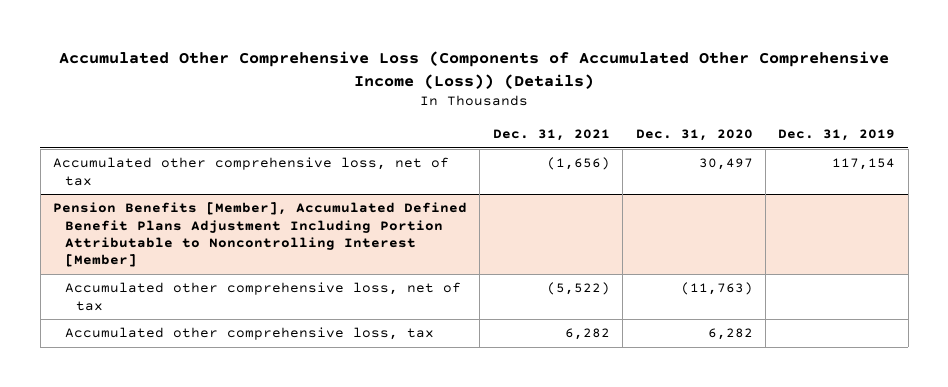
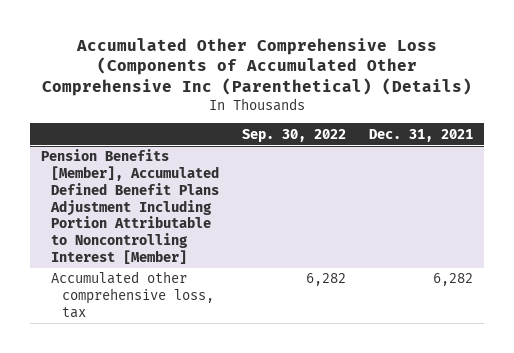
[59,50,890,89] Accumulated Other Comprehensive Loss (Components of Accumulated Other Comprehensive Income (Loss)) (Details) -> [42,37,473,97] Accumulated Other Comprehensive Loss (Components of Accumulated Other Comprehensive Inc (Parenthetical) (Details)
[635,129,753,142] Dec. 31, 2020 -> none
[778,129,896,142] Dec. 31, 2019 -> none
none -> [242,128,347,142] Sep. 30, 2022
[53,157,450,186] Accumulated other comprehensive loss, net of tax -> none
[64,282,461,311] Accumulated other comprehensive loss, net of tax -> none

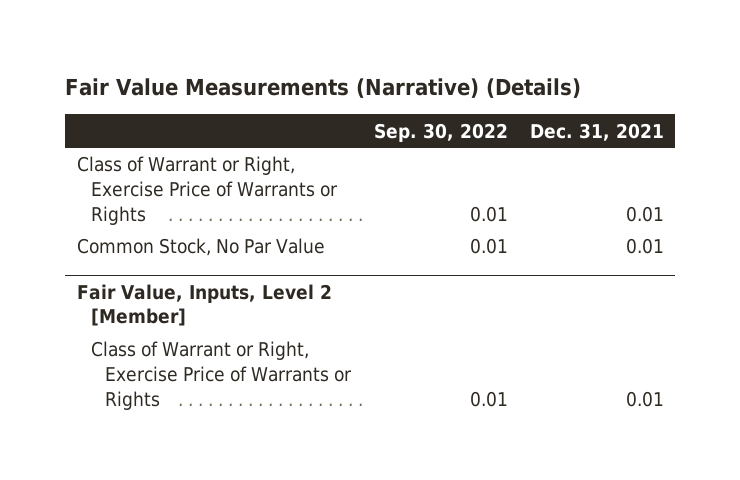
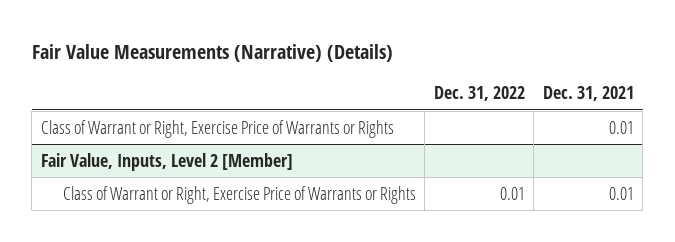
[373,122,508,142] Sep. 30, 2022 -> none
none -> [433,86,525,102] Dec. 31, 2022
[76,238,325,257] Common Stock, No Par Value -> none

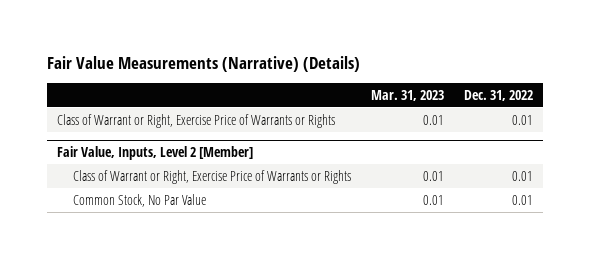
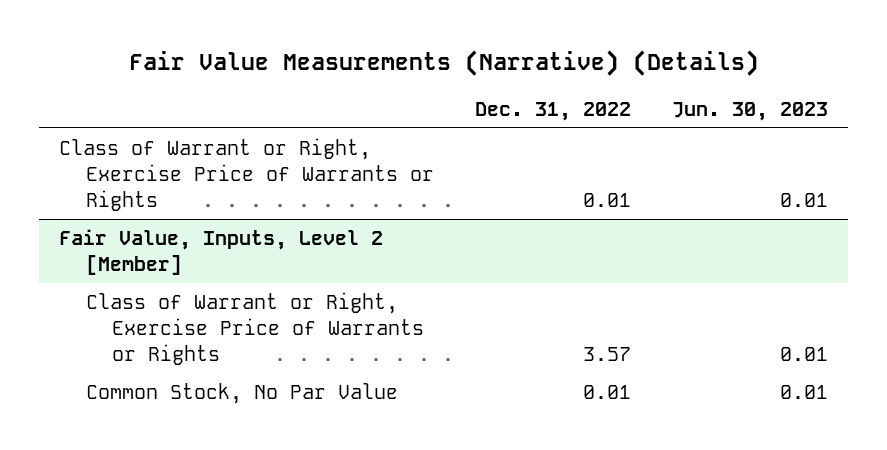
[370,89,444,101] Mar. 31, 2023 -> none
none -> [671,101,828,121] Jun. 30, 2023
[511,170,533,181] 0.01 -> [582,346,631,361] 3.57

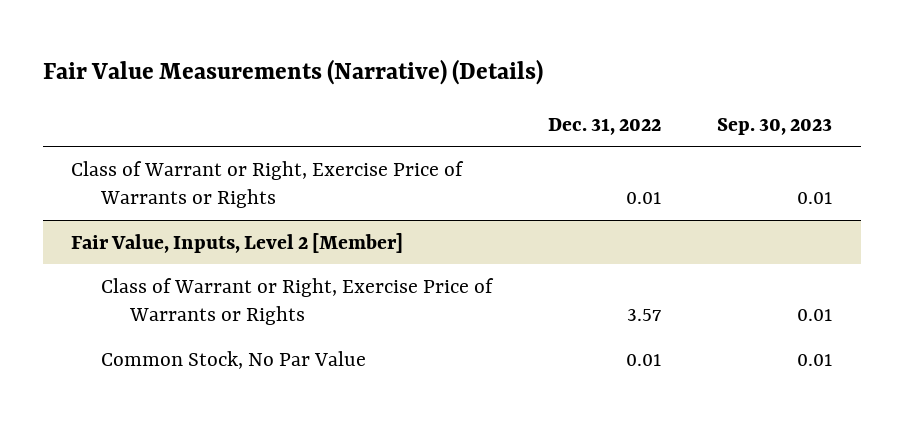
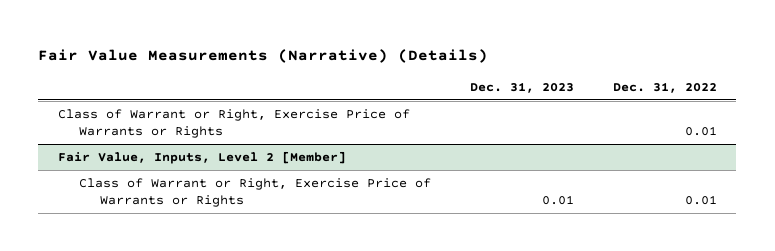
[717,118,833,136] Sep. 30, 2023 -> none
none -> [470,81,575,93] Dec. 31, 2023
[100,350,366,369] Common Stock, No Par Value -> none
[627,309,662,322] 3.57 -> [684,194,717,205] 0.01

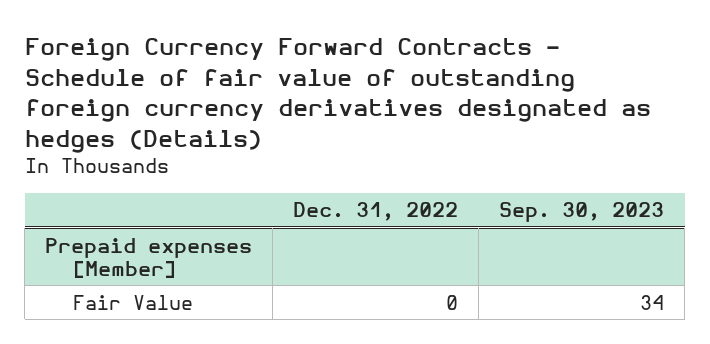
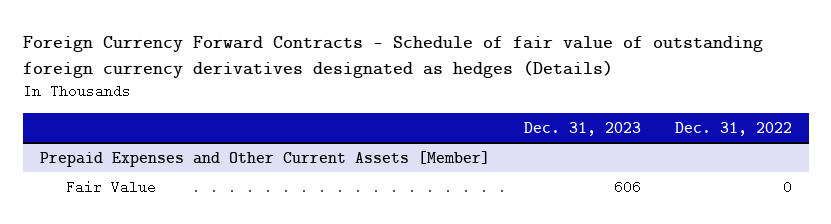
[499,202,665,223] Sep. 30, 2023 -> none
none -> [523,121,641,136] Dec. 31, 2023
[45,237,253,278] Prepaid expenses [Member] -> [39,150,490,167] Prepaid Expenses and Other Current Assets [Member]

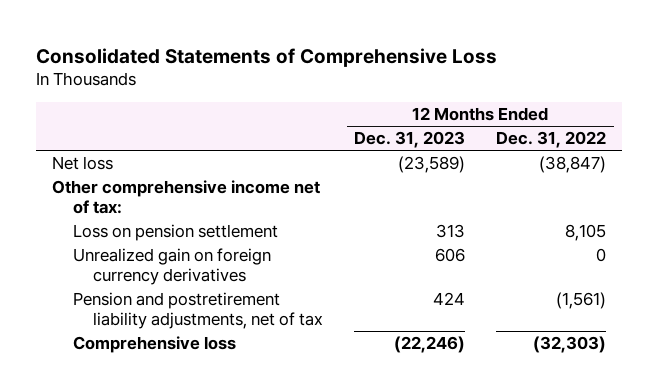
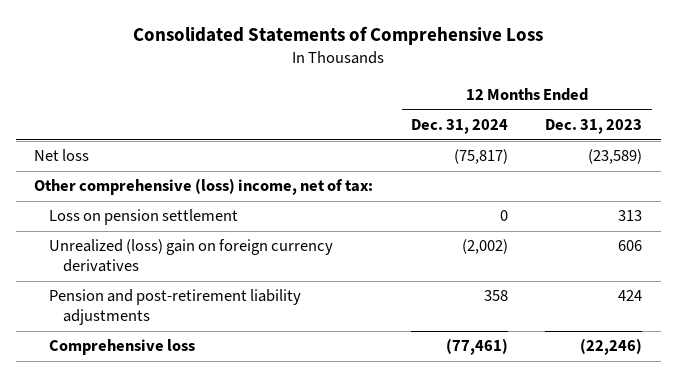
[496,131,607,149] Dec. 31, 2022 -> none
none -> [410,119,508,135] Dec. 31, 2024
[51,180,320,214] Other comprehensive income net of tax: -> [34,178,374,196] Other comprehensive (loss) income, net of tax:
[72,248,271,285] Unrealized gain on foreign currency derivatives -> [48,239,333,272] Unrealized (loss) gain on foreign currency derivatives
[72,292,324,329] Pension and postretirement liability adjustments, net of tax -> [48,289,301,325] Pension and post-retirement liability adjustments

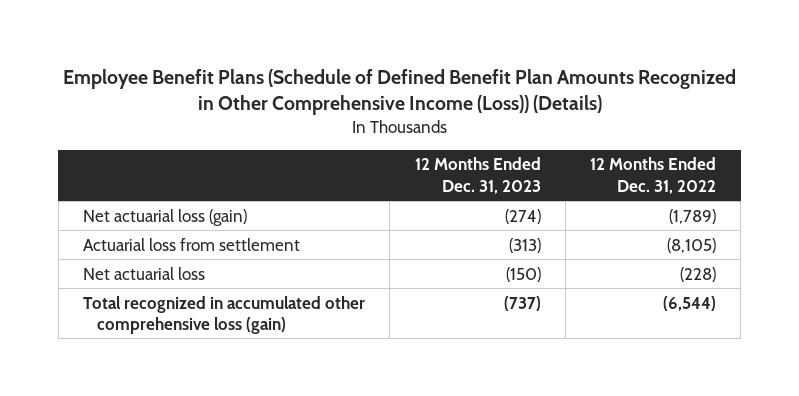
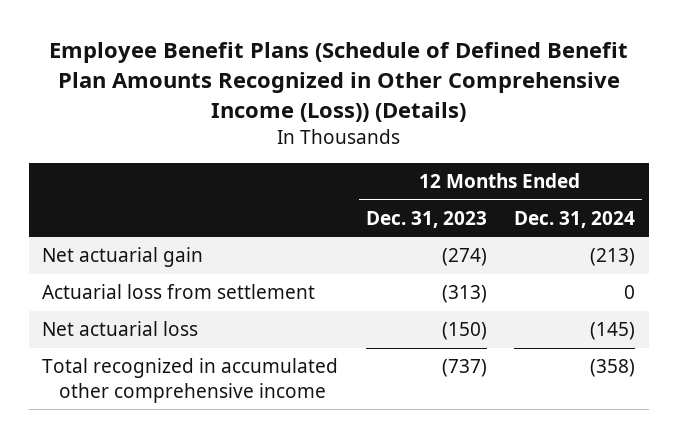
[589,157,716,194] 12 Months Ended Dec. 31, 2022 -> none
none -> [513,210,635,228] Dec. 31, 2024
[83,208,248,226] Net actuarial loss (gain) -> [42,247,204,268] Net actuarial gain
[83,295,366,334] Total recognized in accumulated other comprehensive loss (gain) -> [42,358,339,404] Total recognized in accumulated other comprehensive income

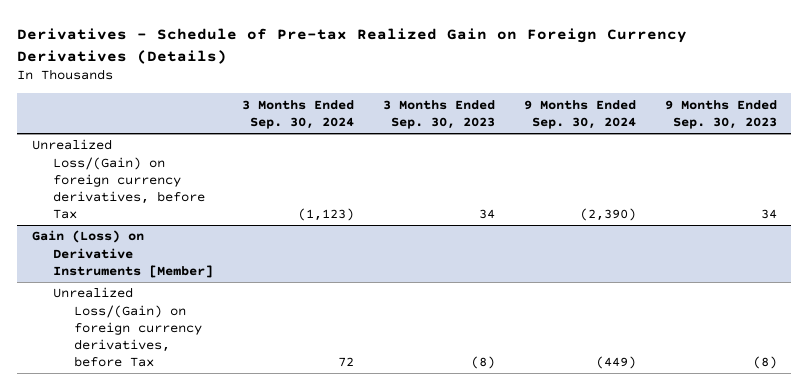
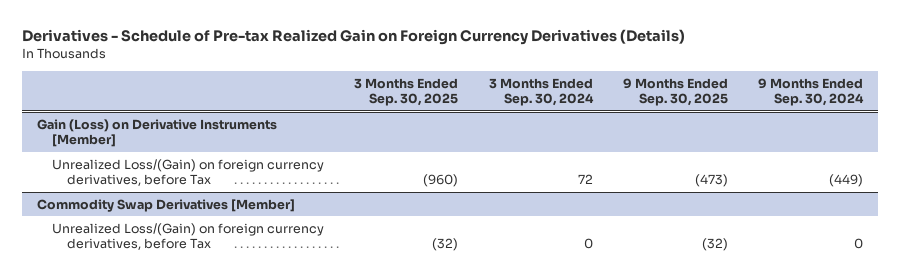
[382,99,495,129] 3 Months Ended Sep. 30, 2023 -> none
[664,99,777,129] 9 Months Ended Sep. 30, 2023 -> none
none -> [354,77,459,107] 3 Months Ended Sep. 30, 2025
none -> [622,77,728,107] 9 Months Ended Sep. 30, 2025
[31,139,206,220] Unrealized Loss/(Gain) on foreign currency derivatives, before Tax -> none
none -> [36,198,295,212] Commodity Swap Derivatives [Member]
none -> [52,222,325,251] Unrealized Loss/(Gain) on foreign currency derivatives, before Tax

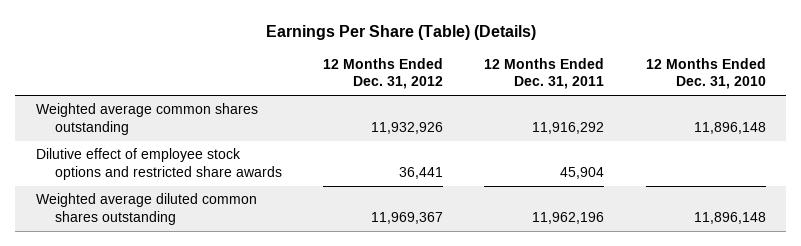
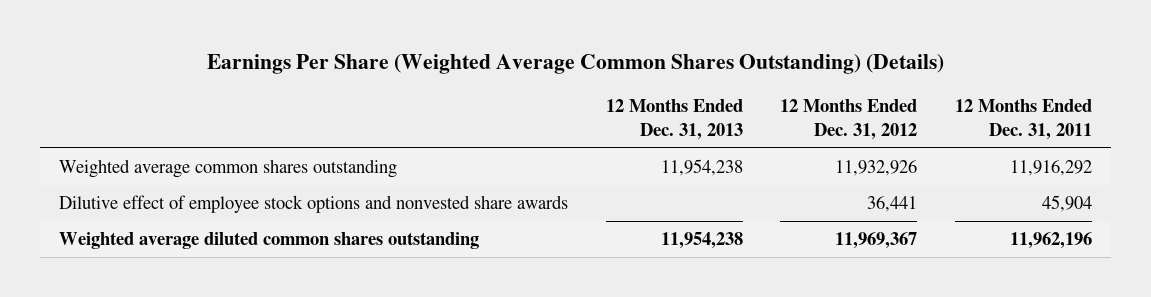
[265,24,536,40] Earnings Per Share (Table) (Details) -> [206,54,944,75] Earnings Per Share (Weighted Average Common Shares Outstanding) (Details)
[645,57,766,90] 12 Months Ended Dec. 31, 2010 -> none
none -> [605,99,743,140] 12 Months Ended Dec. 31, 2013
[35,148,283,180] Dilutive effect of employee stock options and restricted share awards -> [58,195,568,214] Dilutive effect of employee stock options and nonvested share awards

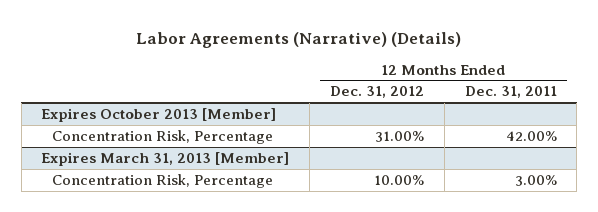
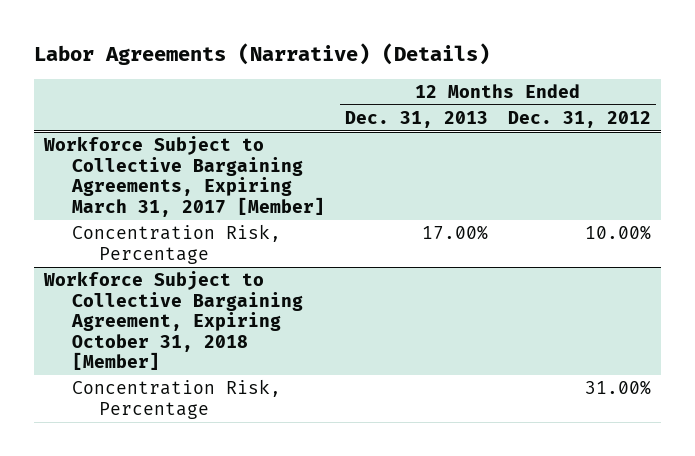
[464,86,557,99] Dec. 31, 2011 -> none
none -> [344,111,488,129] Dec. 31, 2013
[41,107,277,122] Expires October 2013 [Member] -> none
[52,129,274,144] Concentration Risk, Percentage -> none
[41,151,290,166] Expires March 31, 2013 [Member] -> none
none -> [43,136,325,217] Workforce Subject to Collective Bargaining Agreements, Expiring March 31, 2017 [Member]
none -> [43,271,303,371] Workforce Subject to Collective Bargaining Agreement, Expiring October 31, 2018 [Member]
none -> [71,379,281,419] Concentration Risk, Percentage

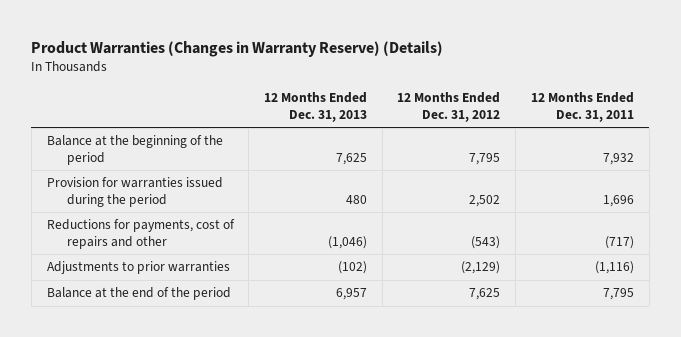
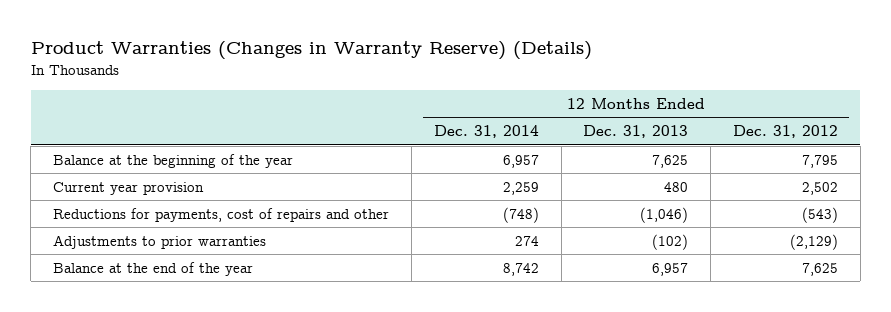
[530,92,634,123] 12 Months Ended Dec. 31, 2011 -> none
none -> [433,125,539,139] Dec. 31, 2014
[46,135,223,166] Balance at the beginning of the period -> [53,153,294,168] Balance at the beginning of the year
[46,177,223,208] Provision for warranties issued during the period -> [53,181,205,195] Current year provision
[46,287,231,301] Balance at the end of the period -> [53,261,254,276] Balance at the end of the year

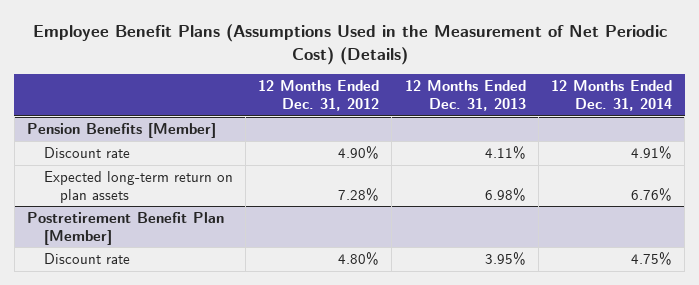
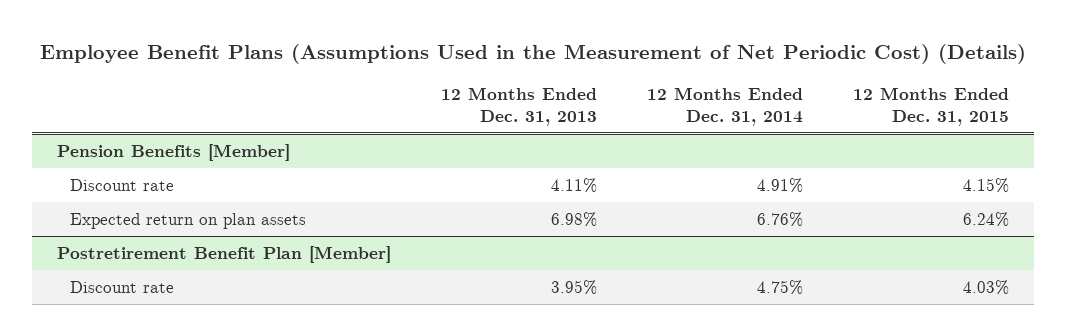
[258,80,380,112] 12 Months Ended Dec. 31, 2012 -> none
none -> [853,86,1010,126] 12 Months Ended Dec. 31, 2015
[43,170,233,203] Expected long-term return on plan assets -> [69,213,306,230] Expected return on plan assets

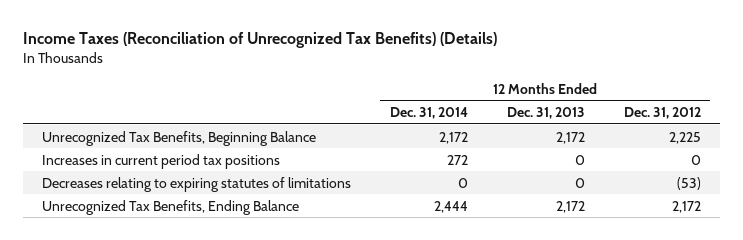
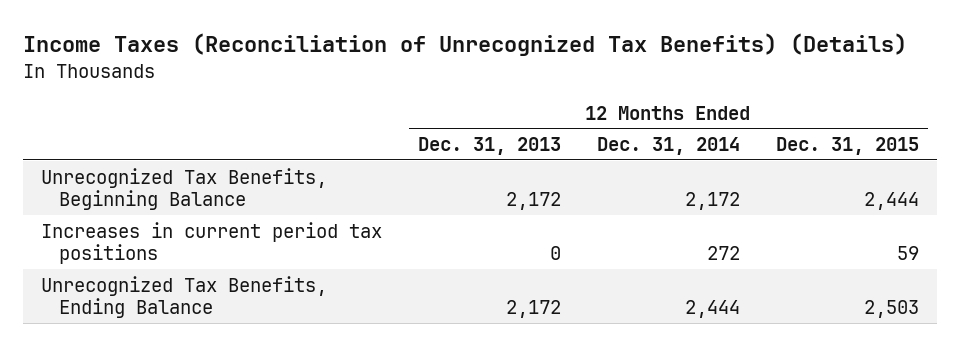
[623,107,701,120] Dec. 31, 2012 -> none
none -> [776,137,920,156] Dec. 31, 2015
[42,176,352,192] Decreases relating to expiring statutes of limitations -> none

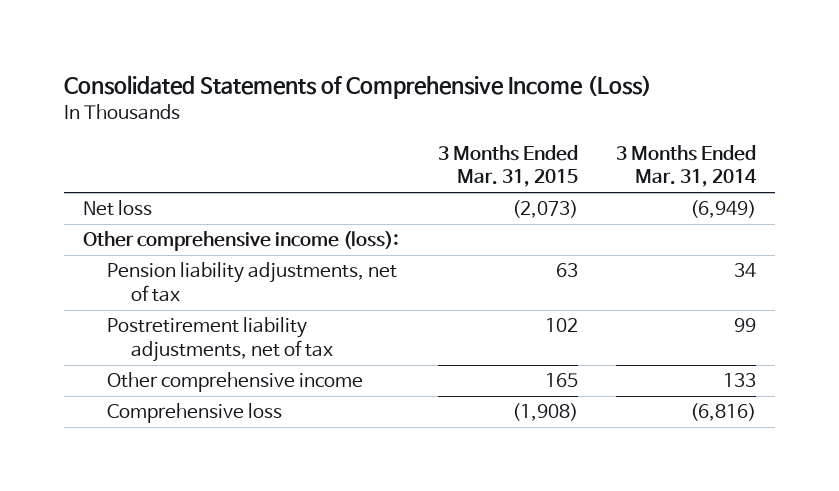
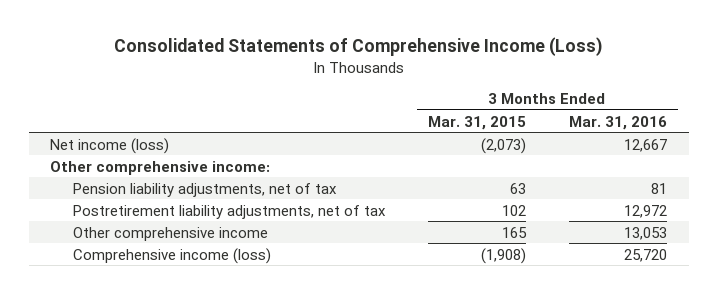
[616,144,758,188] 3 Months Ended Mar. 31, 2014 -> none
none -> [569,115,668,130] Mar. 31, 2016
[82,200,152,217] Net loss -> [50,137,170,154] Net income (loss)
[82,231,399,252] Other comprehensive income (loss): -> [50,160,271,175] Other comprehensive income:
[107,403,283,424] Comprehensive loss -> [72,247,271,264] Comprehensive income (loss)

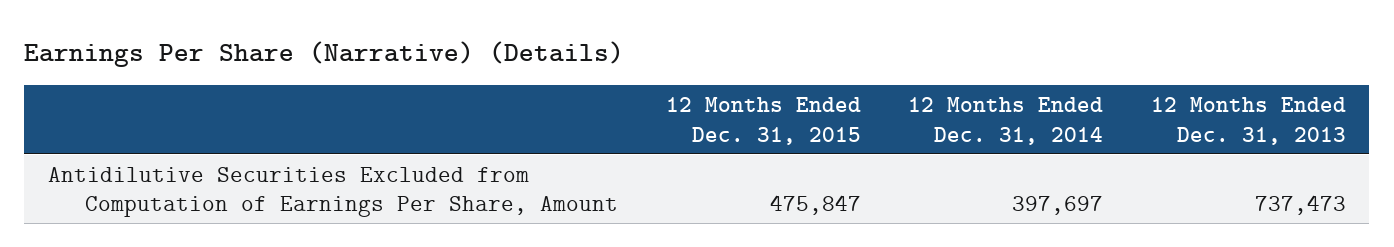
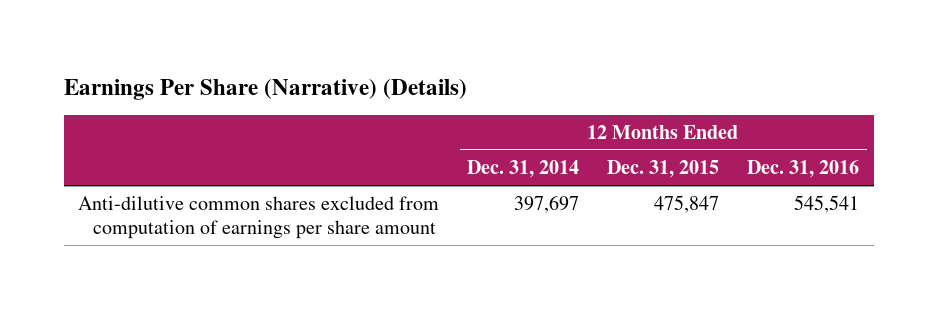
[1150,96,1346,145] 12 Months Ended Dec. 31, 2013 -> none
none -> [747,160,860,179] Dec. 31, 2016
[48,166,619,218] Antidilutive Securities Excluded from Computation of Earnings Per Share, Amount -> [77,196,439,240] Anti-dilutive common shares excluded from computation of earnings per share amount

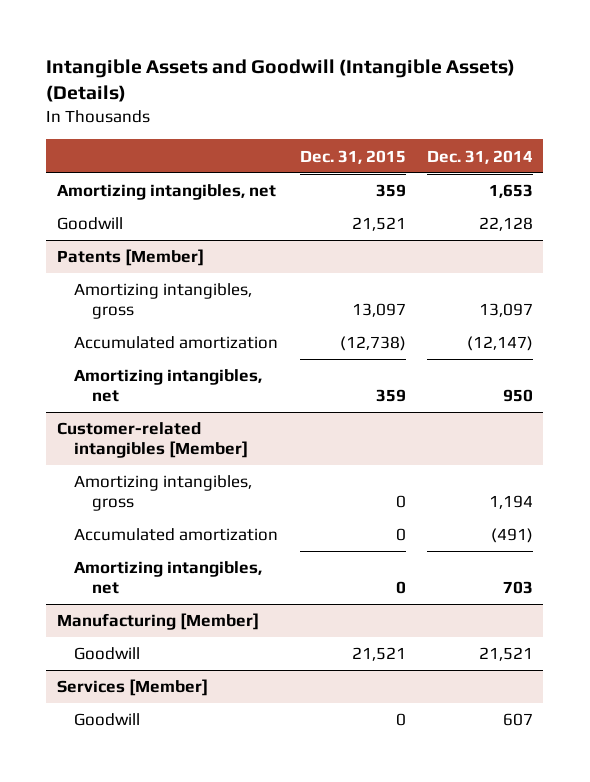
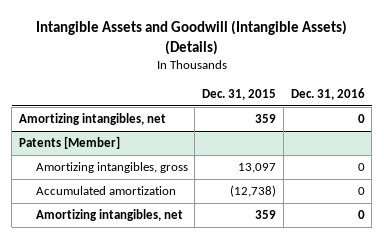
[426,149,533,164] Dec. 31, 2014 -> none
none -> [290,87,365,100] Dec. 31, 2016
[56,217,123,231] Goodwill -> none
[56,422,249,459] Customer-related intangibles [Member] -> none
[74,475,253,512] Amortizing intangibles, gross -> none
[74,528,279,542] Accumulated amortization -> none
[74,561,263,595] Amortizing intangibles, net -> none
[56,613,259,631] Manufacturing [Member] -> none
[74,647,141,661] Goodwill -> none
[56,679,208,697] Services [Member] -> none
[74,713,141,727] Goodwill -> none

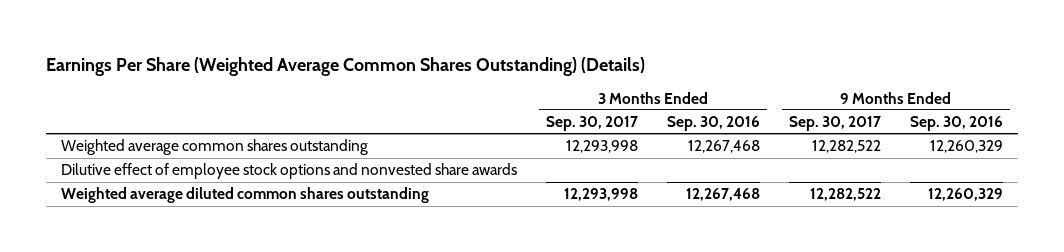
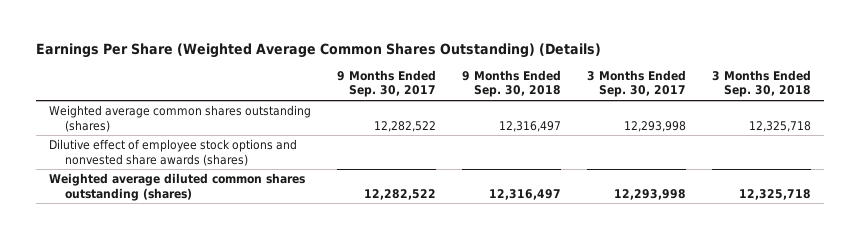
[667,116,761,132] Sep. 30, 2016 -> none
[910,116,1004,132] Sep. 30, 2016 -> none
none -> [461,70,561,98] 9 Months Ended Sep. 30, 2018
none -> [711,70,811,98] 3 Months Ended Sep. 30, 2018
[60,139,368,156] Weighted average common shares outstanding -> [48,105,311,132] Weighted average common shares outstanding (shares)
[60,163,517,180] Dilutive effect of employee stock options and nonvested share awards -> [48,139,297,166] Dilutive effect of employee stock options and nonvested share awards (shares)
[60,187,429,204] Weighted average diluted common shares outstanding -> [48,173,305,201] Weighted average diluted common shares outstanding (shares)

